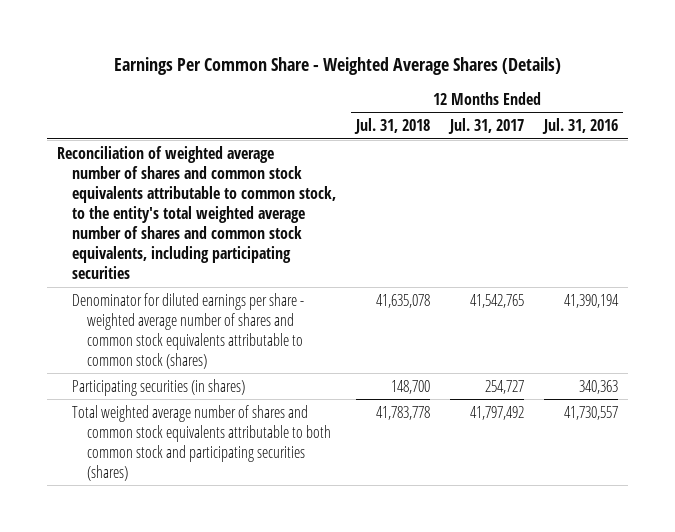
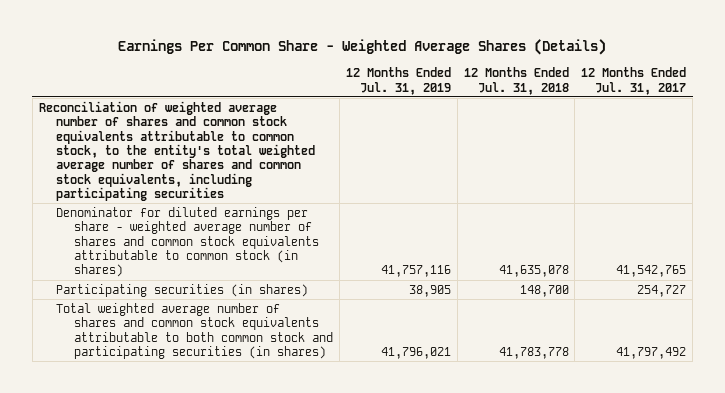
[542,118,619,135] Jul. 31, 2016 -> none
none -> [345,67,451,95] 12 Months Ended Jul. 31, 2019
[72,292,305,369] Denominator for diluted earnings per share - weighted average number of shares and common stock equivalents attributable to common stock (shares) -> [56,206,319,278] Denominator for diluted earnings per share - weighted average number of shares and common stock equivalents attributable to common stock (in shares)
[72,404,332,481] Total weighted average number of shares and common stock equivalents attributable to both common stock and participating securities (shares) -> [56,302,333,359] Total weighted average number of shares and common stock equivalents attributable to both common stock and participating securities (in shares)

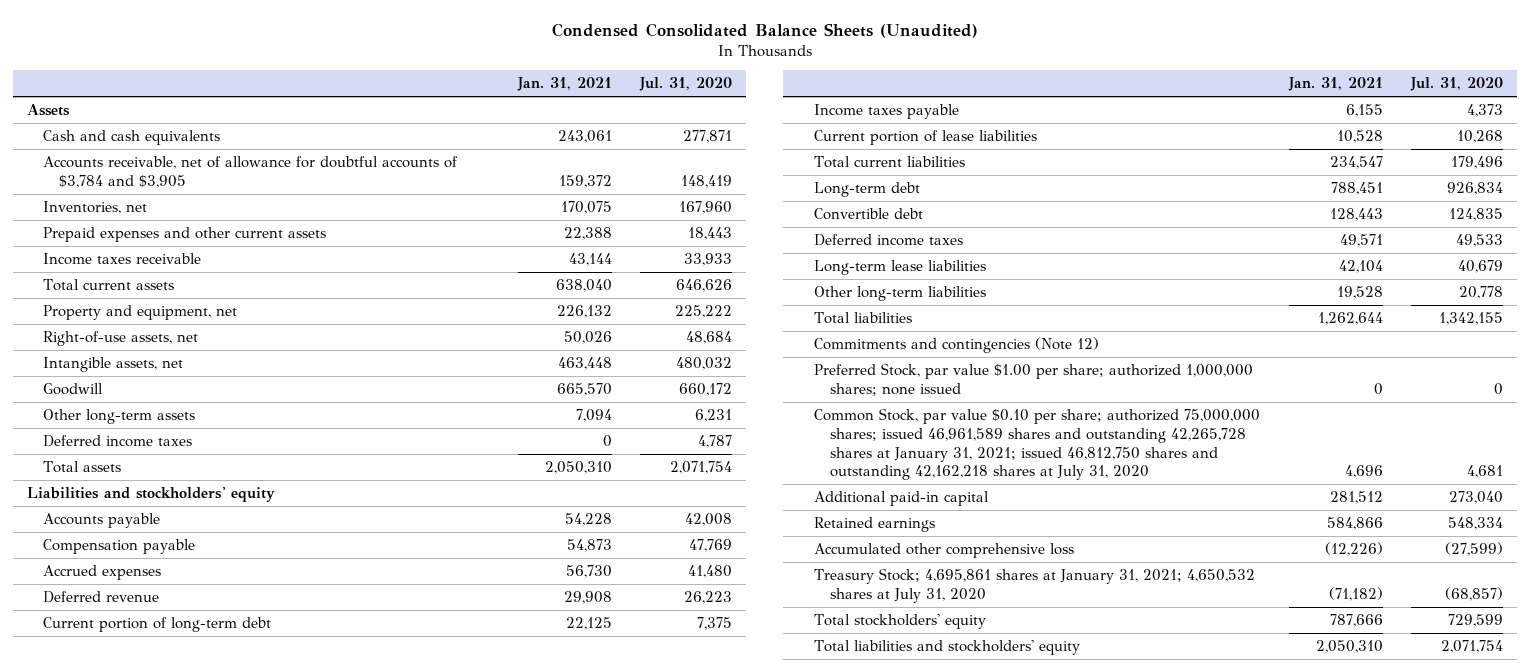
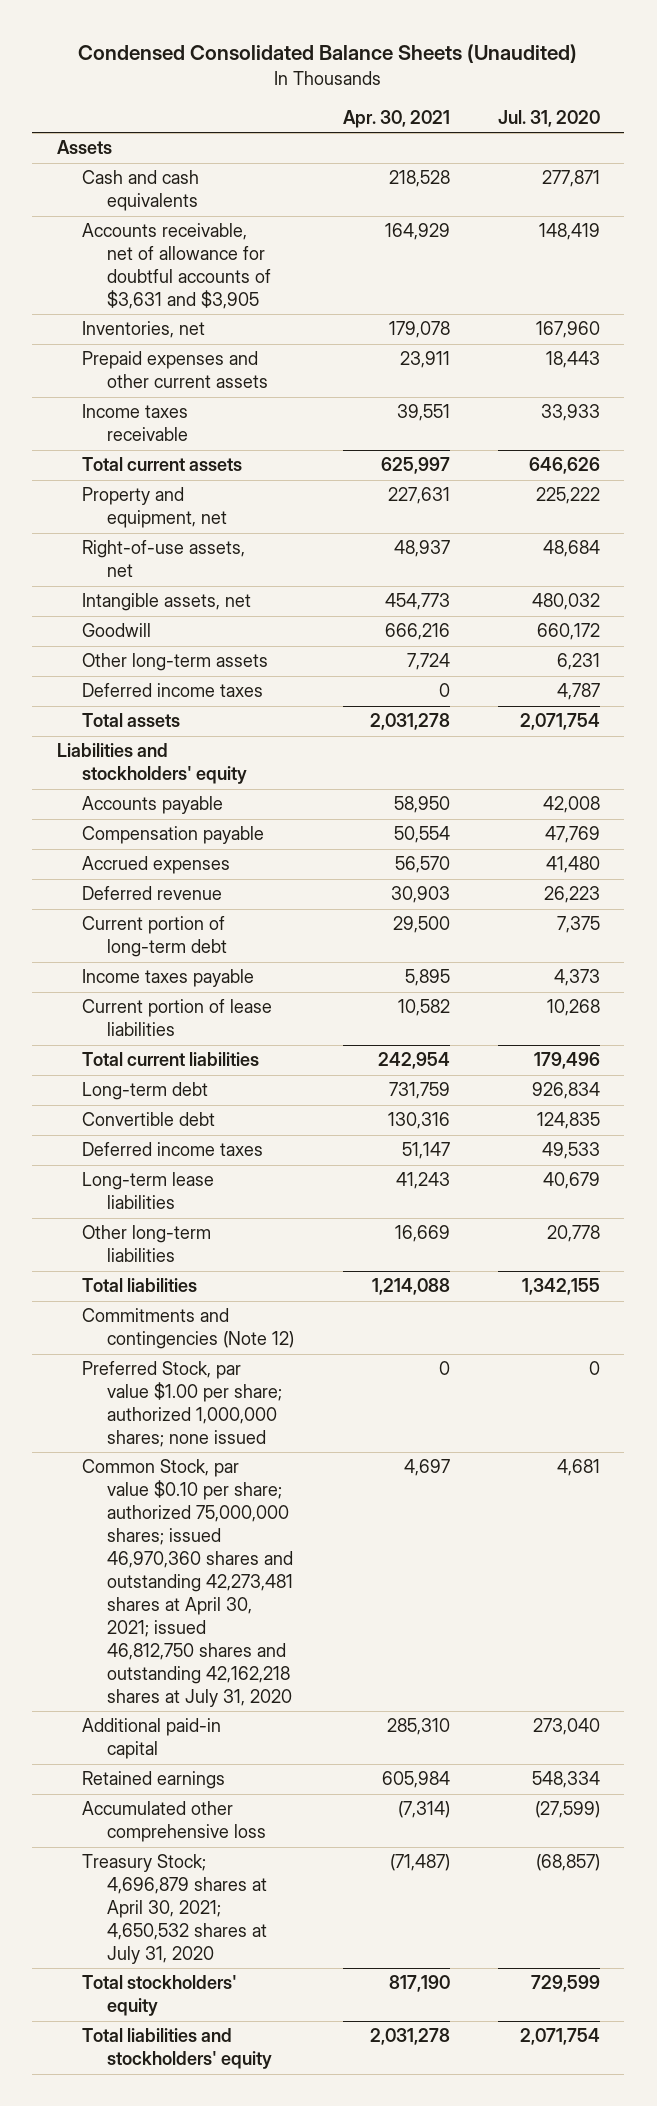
[516,77,612,92] Jan. 31, 2021 -> none
none -> [342,110,450,129] Apr. 30, 2021
[43,156,459,188] Accounts receivable, net of allowance for doubtful accounts of $3,784 and $3,905 -> [81,223,271,310] Accounts receivable, net of allowance for doubtful accounts of $3,631 and $3,905
[814,408,1261,481] Common Stock, par value $0.10 per share; authorized 75,000,000 shares; issued 46,961,589 shares and outstanding 42,265,728 shares at January 31, 2021; issued 46,812,750 shares and outstanding 42,162,218 shares at July 31, 2020 -> [81,1459,293,1707] Common Stock, par value $0.10 per share; authorized 75,000,000 shares; issued 46,970,360 shares and outstanding 42,273,481 shares at April 30, 2021; issued 46,812,750 shares and outstanding 42,162,218 shares at July 31, 2020
[814,568,1256,603] Treasury Stock; 4,695,861 shares at January 31, 2021; 4,650,532 shares at July 31, 2020 -> [81,1854,267,1965] Treasury Stock; 4,696,879 shares at April 30, 2021; 4,650,532 shares at July 31, 2020

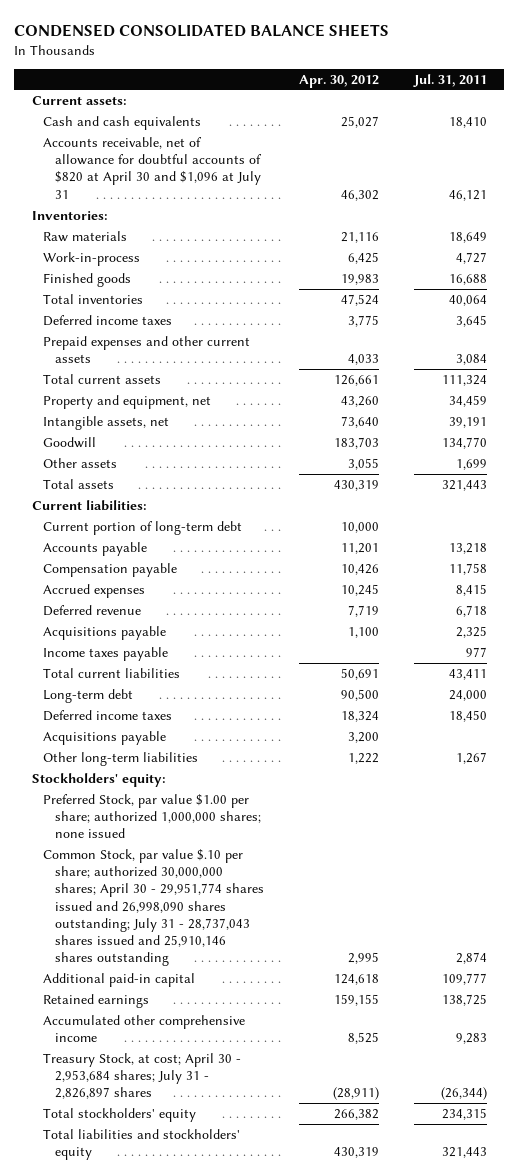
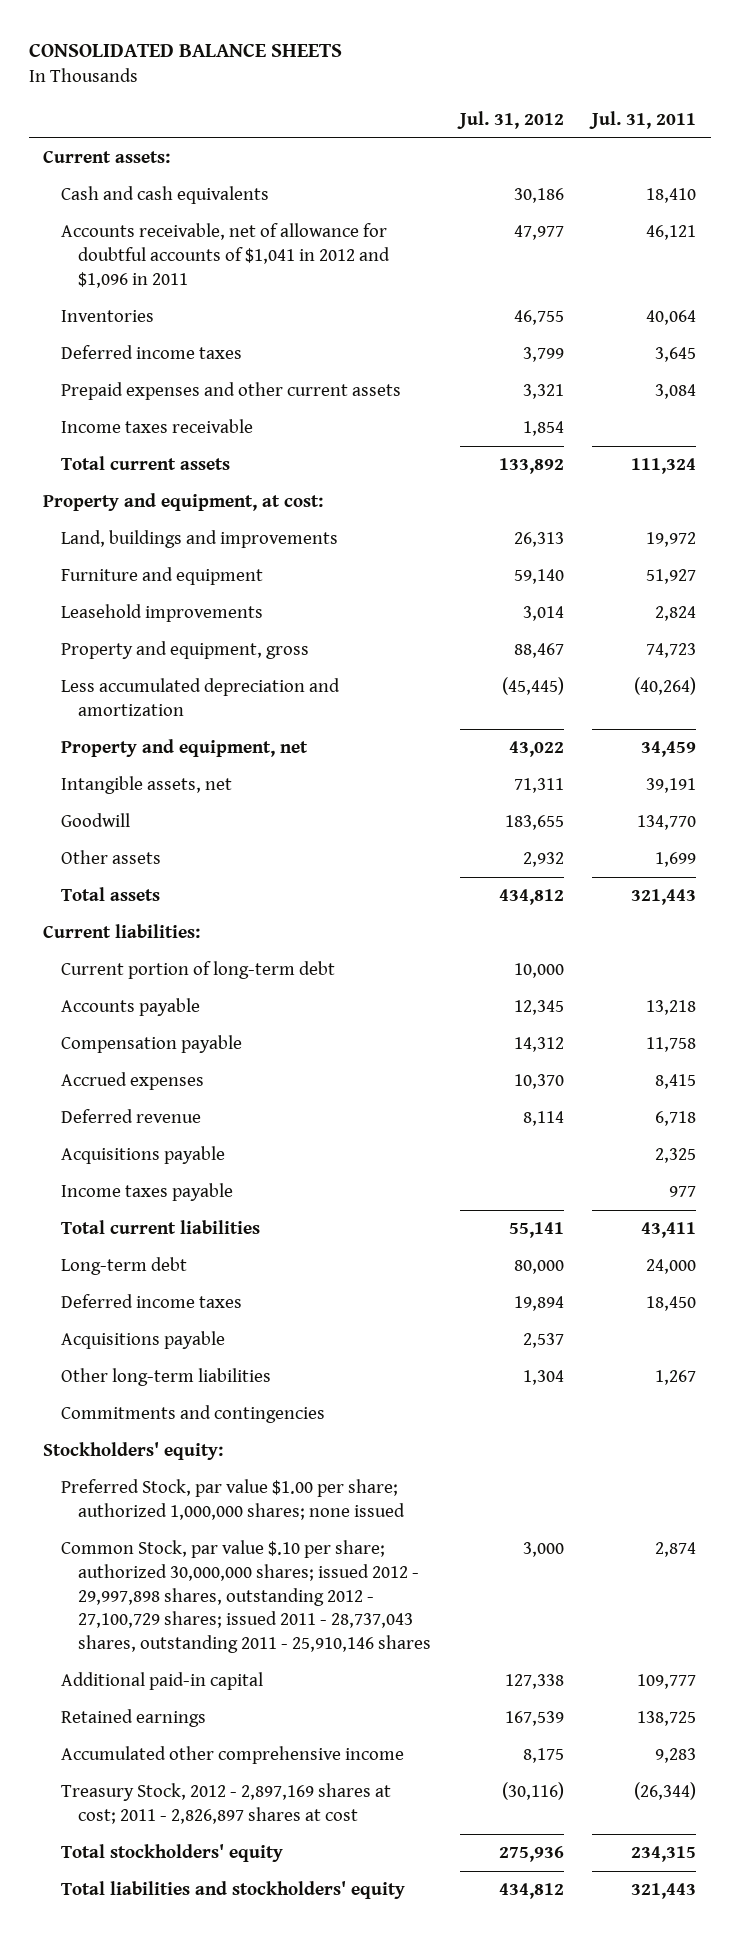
[14,23,390,37] CONDENSED CONSOLIDATED BALANCE SHEETS -> [28,44,342,58] CONSOLIDATED BALANCE SHEETS
[298,74,379,88] Apr. 30, 2012 -> none
none -> [456,110,564,129] Jul. 31, 2012
[31,210,108,220] Inventories: -> none
[43,230,128,242] Raw materials -> none
[43,251,141,266] Work-in-process -> none
[43,272,132,287] Finished goods -> none
[43,136,263,199] Accounts receivable, net of allowance for doubtful accounts of $820 at April 30 and $1,096 at July 31 -> [60,223,391,288] Accounts receivable, net of allowance for doubtful accounts of $1,041 in 2012 and $1,096 in 2011
[43,293,144,304] Total inventories -> [60,310,154,323] Inventories
none -> [60,419,253,434] Income taxes receivable
none -> [43,493,324,512] Property and equipment, at cost:
none -> [60,530,338,549] Land, buildings and improvements
none -> [60,567,263,586] Furniture and equipment
none -> [60,604,263,623] Leasehold improvements
none -> [60,641,309,660] Property and equipment, gross
none -> [60,678,340,717] Less accumulated depreciation and amortization
none -> [60,1405,325,1424] Commitments and contingencies
[43,848,265,967] Common Stock, par value $.10 per share; authorized 30,000,000 shares; April 30 - 29,951,774 shares issued and 26,998,090 shares outstanding; July 31 - 28,737,043 shares issued and 25,910,146 shares outstanding -> [60,1540,432,1653] Common Stock, par value $.10 per share; authorized 30,000,000 shares; issued 2012 - 29,997,898 shares, outstanding 2012 - 27,100,729 shares; issued 2011 - 28,737,043 shares, outstanding 2011 - 25,910,146 shares
[43,1052,242,1100] Treasury Stock, at cost; April 30 - 2,953,684 shares; July 31 - 2,826,897 shares -> [60,1783,391,1825] Treasury Stock, 2012 - 2,897,169 shares at cost; 2011 - 2,826,897 shares at cost

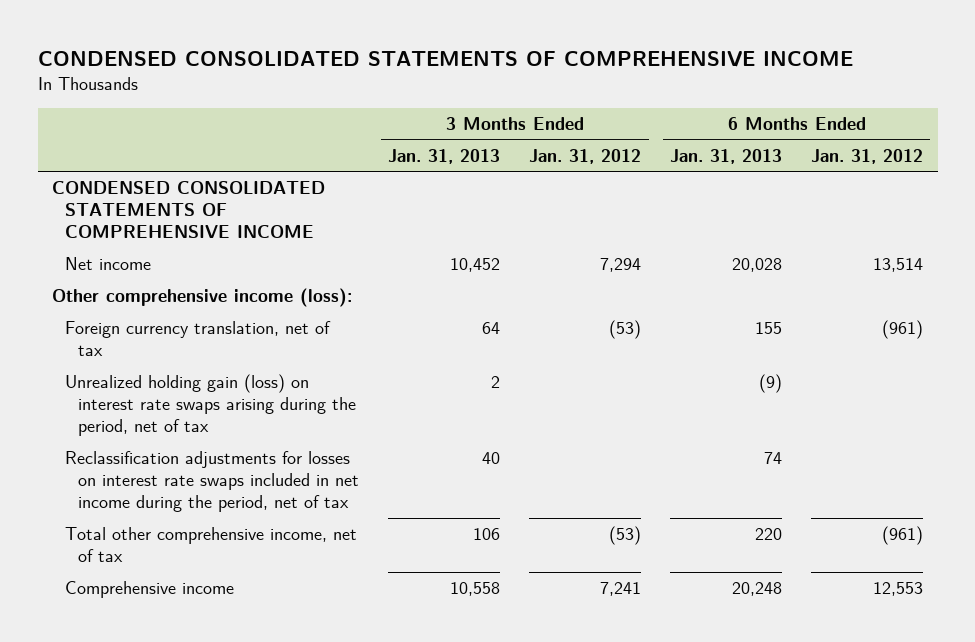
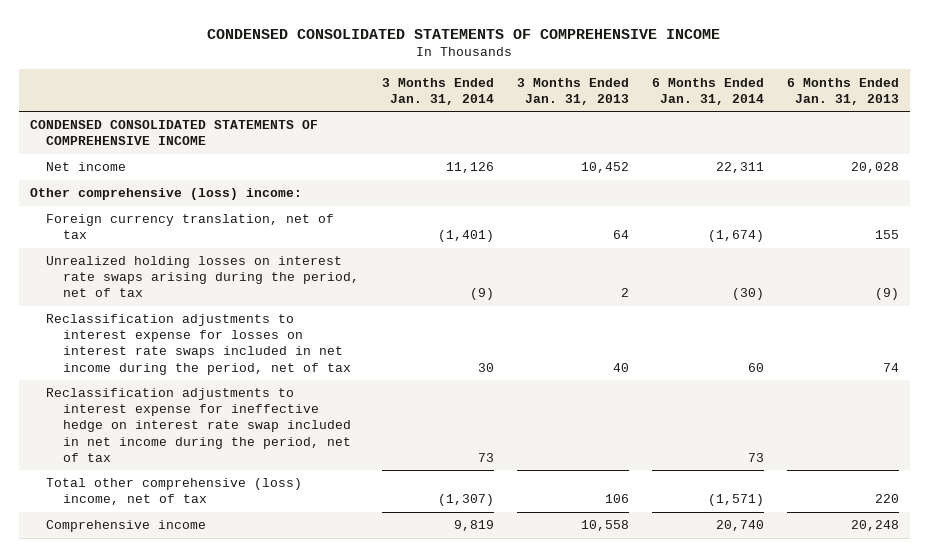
[529,148,642,164] Jan. 31, 2012 -> none
[811,148,924,164] Jan. 31, 2012 -> none
none -> [381,77,494,105] 3 Months Ended Jan. 31, 2014
none -> [651,77,764,105] 6 Months Ended Jan. 31, 2014
[52,288,353,308] Other comprehensive income (loss): -> [30,188,303,201] Other comprehensive (loss) income:
[65,374,357,436] Unrealized holding gain (loss) on interest rate swaps arising during the period, net of tax -> [46,256,359,298] Unrealized holding losses on interest rate swaps arising during the period, net of tax
[65,451,360,512] Reclassification adjustments for losses on interest rate swaps included in net income during the period, net of tax -> [46,314,351,375] Reclassification adjustments to interest expense for losses on interest rate swaps included in net income during the period, net of tax
none -> [46,388,351,462] Reclassification adjustments to interest expense for ineffective hedge on interest rate swap included in net income during the period, net of tax
[65,527,358,563] Total other comprehensive income, net of tax -> [46,478,303,506] Total other comprehensive (loss) income, net of tax

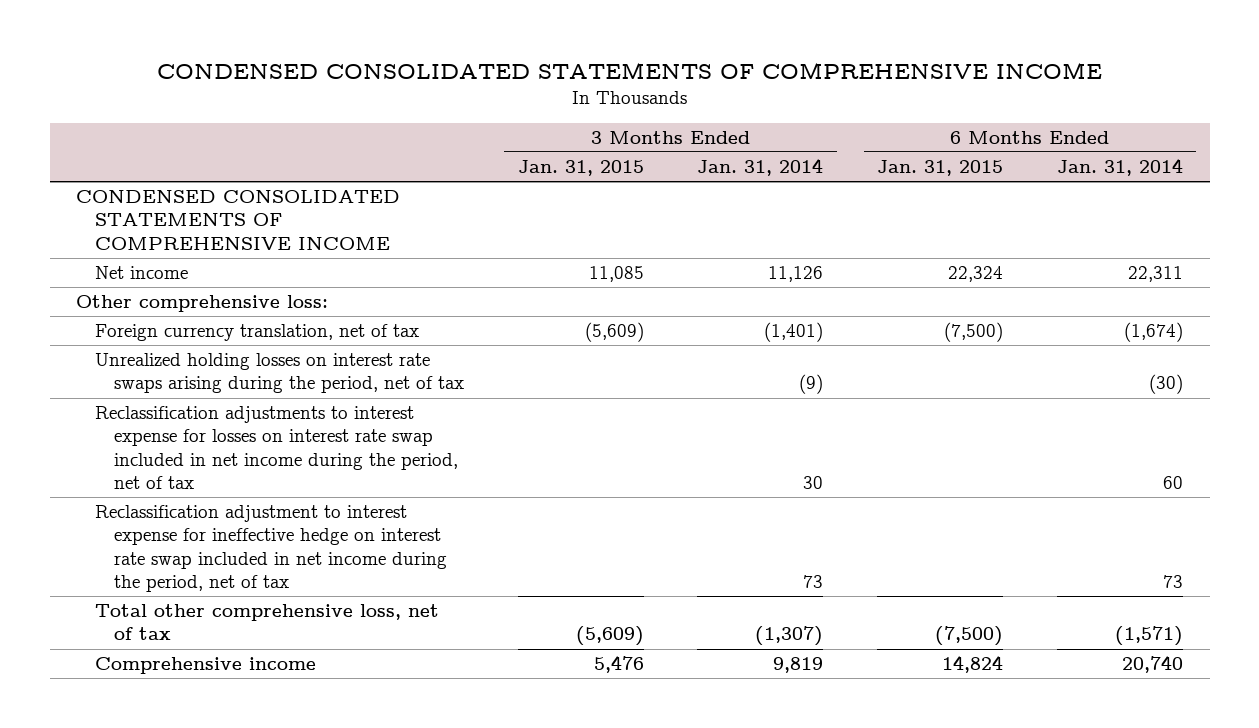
[516,77,629,105] 3 Months Ended Jan. 31, 2013 -> none
[786,77,899,105] 6 Months Ended Jan. 31, 2013 -> none
none -> [517,159,644,176] Jan. 31, 2015
none -> [877,159,1004,176] Jan. 31, 2015
[30,188,303,201] Other comprehensive (loss) income: -> [76,295,329,313] Other comprehensive loss:
[46,314,351,375] Reclassification adjustments to interest expense for losses on interest rate swaps included in net income during the period, net of tax -> [95,406,458,490] Reclassification adjustments to interest expense for losses on interest rate swap included in net income during the period, net of tax
[46,388,351,462] Reclassification adjustments to interest expense for ineffective hedge on interest rate swap included in net income during the period, net of tax -> [95,505,447,593] Reclassification adjustment to interest expense for ineffective hedge on interest rate swap included in net income during the period, net of tax
[46,478,303,506] Total other comprehensive (loss) income, net of tax -> [95,604,440,641] Total other comprehensive loss, net of tax

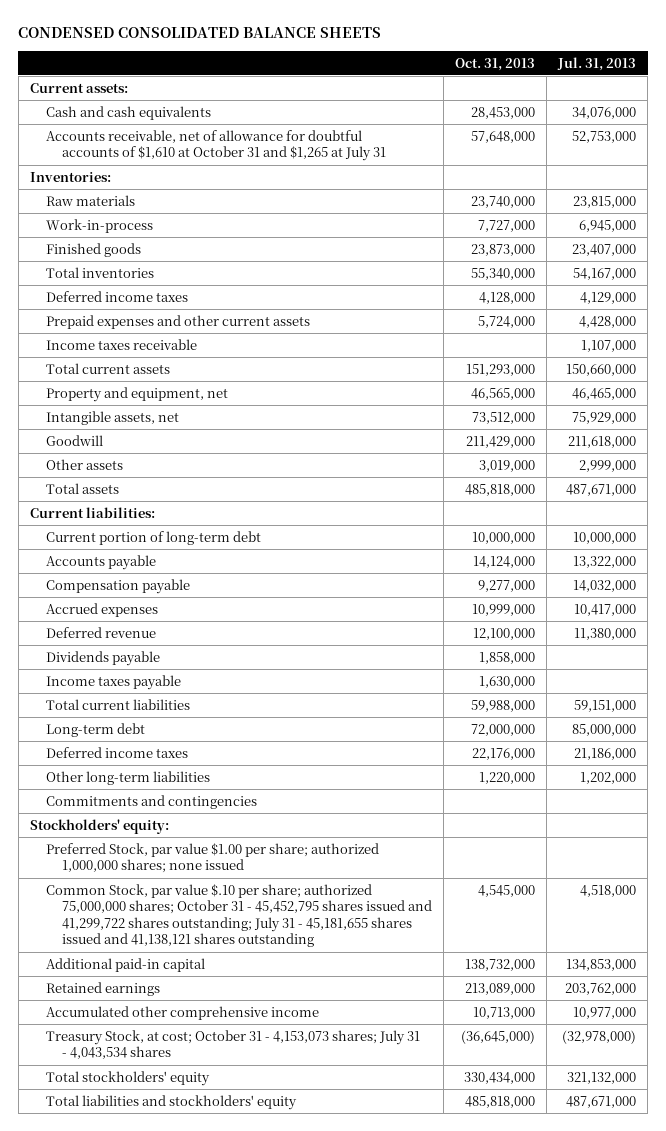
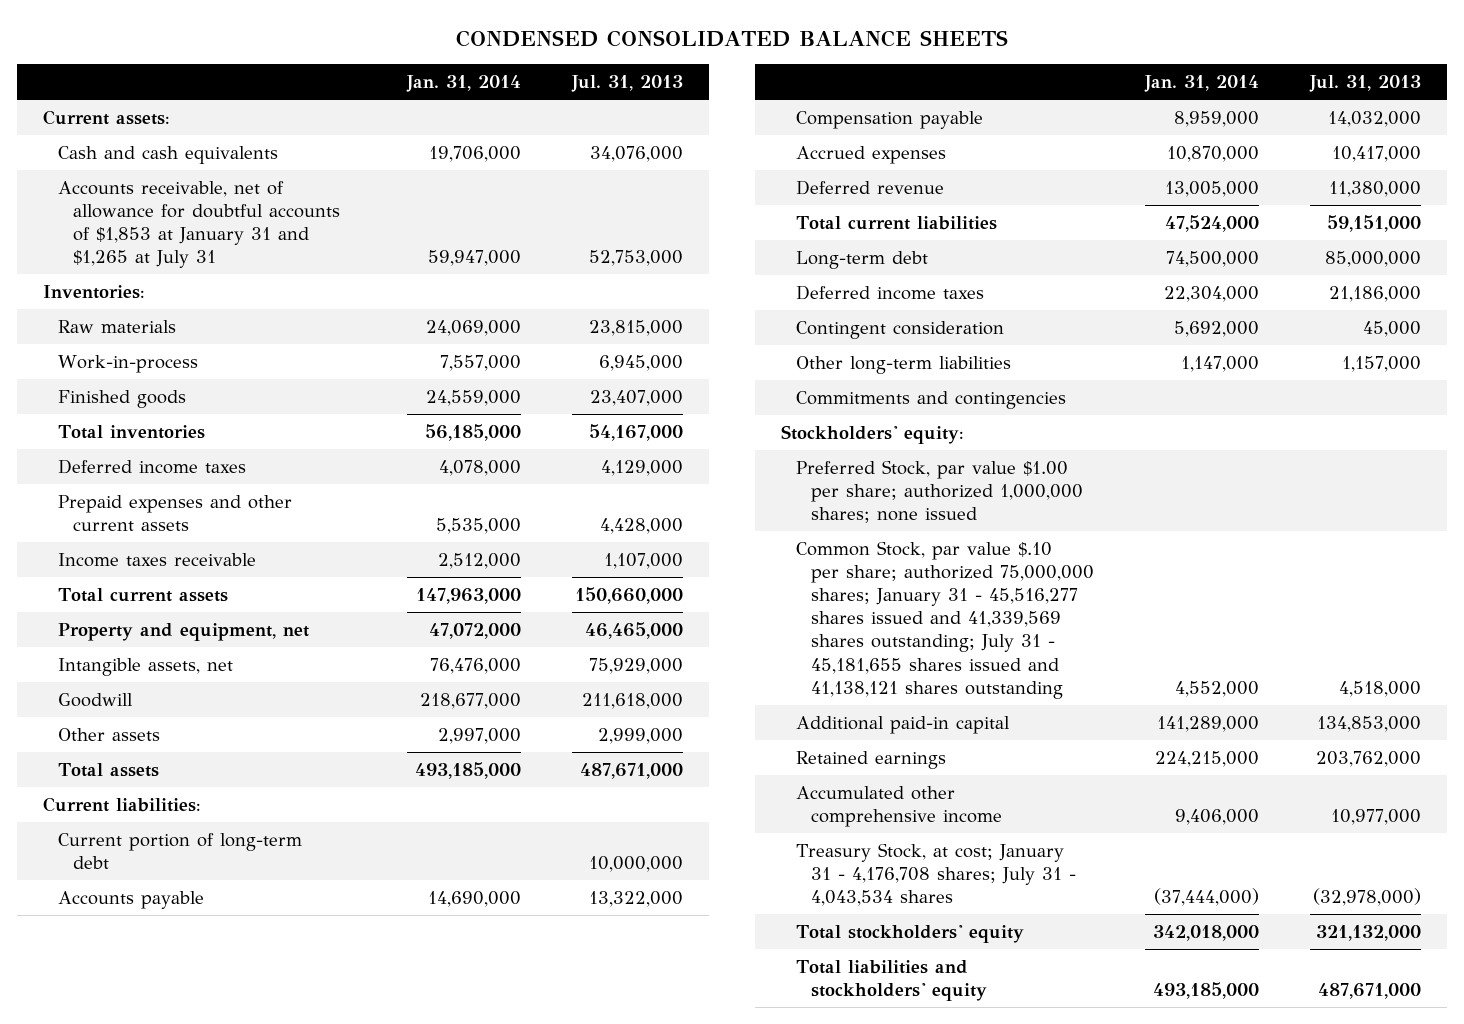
[455,57,536,71] Oct. 31, 2013 -> none
none -> [406,75,522,93] Jan. 31, 2014
[45,129,387,162] Accounts receivable, net of allowance for doubtful accounts of $1,610 at October 31 and $1,265 at July 31 -> [57,180,341,269] Accounts receivable, net of allowance for doubtful accounts of $1,853 at January 31 and $1,265 at July 31
[45,650,160,666] Dividends payable -> none
[45,674,181,690] Income taxes payable -> none
none -> [795,320,1004,339] Contingent consideration
[580,771,637,784] 1,202,000 -> [1342,355,1422,372] 1,157,000
[45,883,433,948] Common Stock, par value $.10 per share; authorized 75,000,000 shares; October 31 - 45,452,795 shares issued and 41,299,722 shares outstanding; July 31 - 45,181,655 shares issued and 41,138,121 shares outstanding -> [795,540,1095,699] Common Stock, par value $.10 per share; authorized 75,000,000 shares; January 31 - 45,516,277 shares issued and 41,339,569 shares outstanding; July 31 - 45,181,655 shares issued and 41,138,121 shares outstanding
[45,1029,420,1060] Treasury Stock, at cost; October 31 - 4,153,073 shares; July 31 - 4,043,534 shares -> [795,842,1077,907] Treasury Stock, at cost; January 31 - 4,176,708 shares; July 31 - 4,043,534 shares

